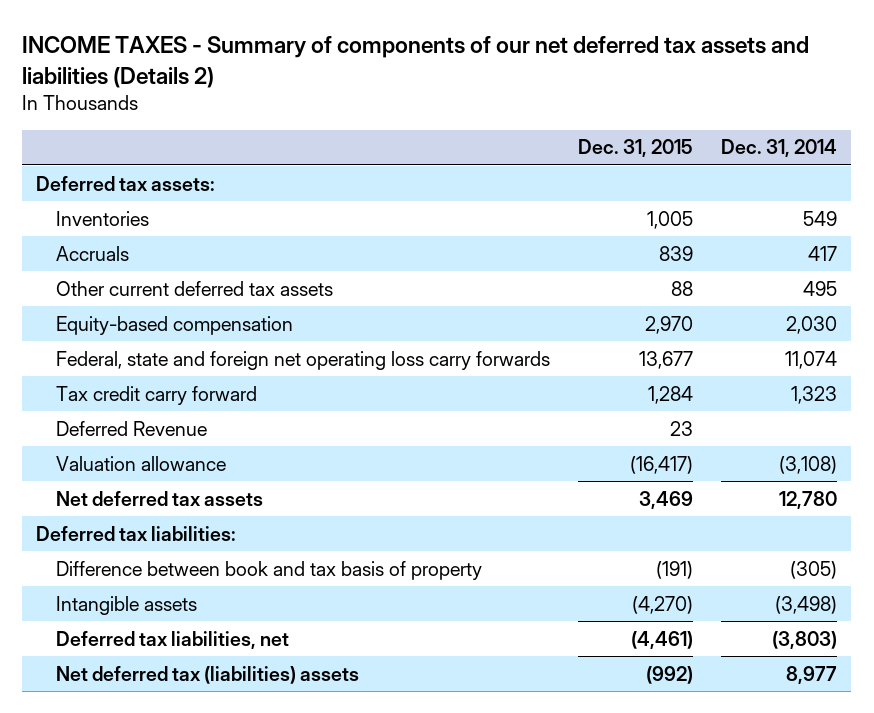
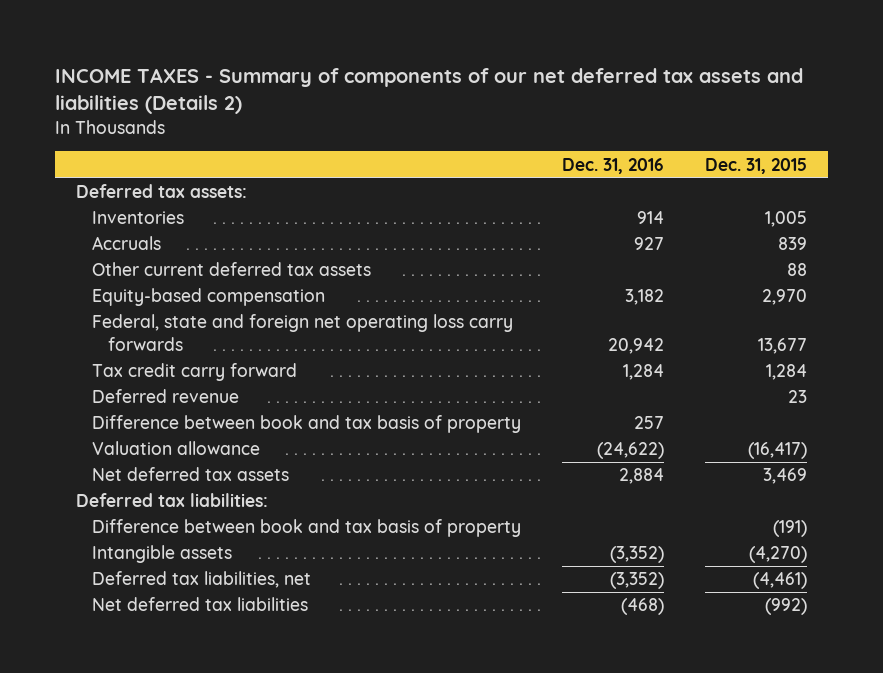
[721,139,838,158] Dec. 31, 2014 -> none
none -> [562,157,665,174] Dec. 31, 2016
[56,420,208,436] Deferred Revenue -> [91,389,239,404] Deferred revenue
none -> [91,415,521,434] Difference between book and tax basis of property
[56,665,360,684] Net deferred tax (liabilities) assets -> [91,597,308,612] Net deferred tax liabilities

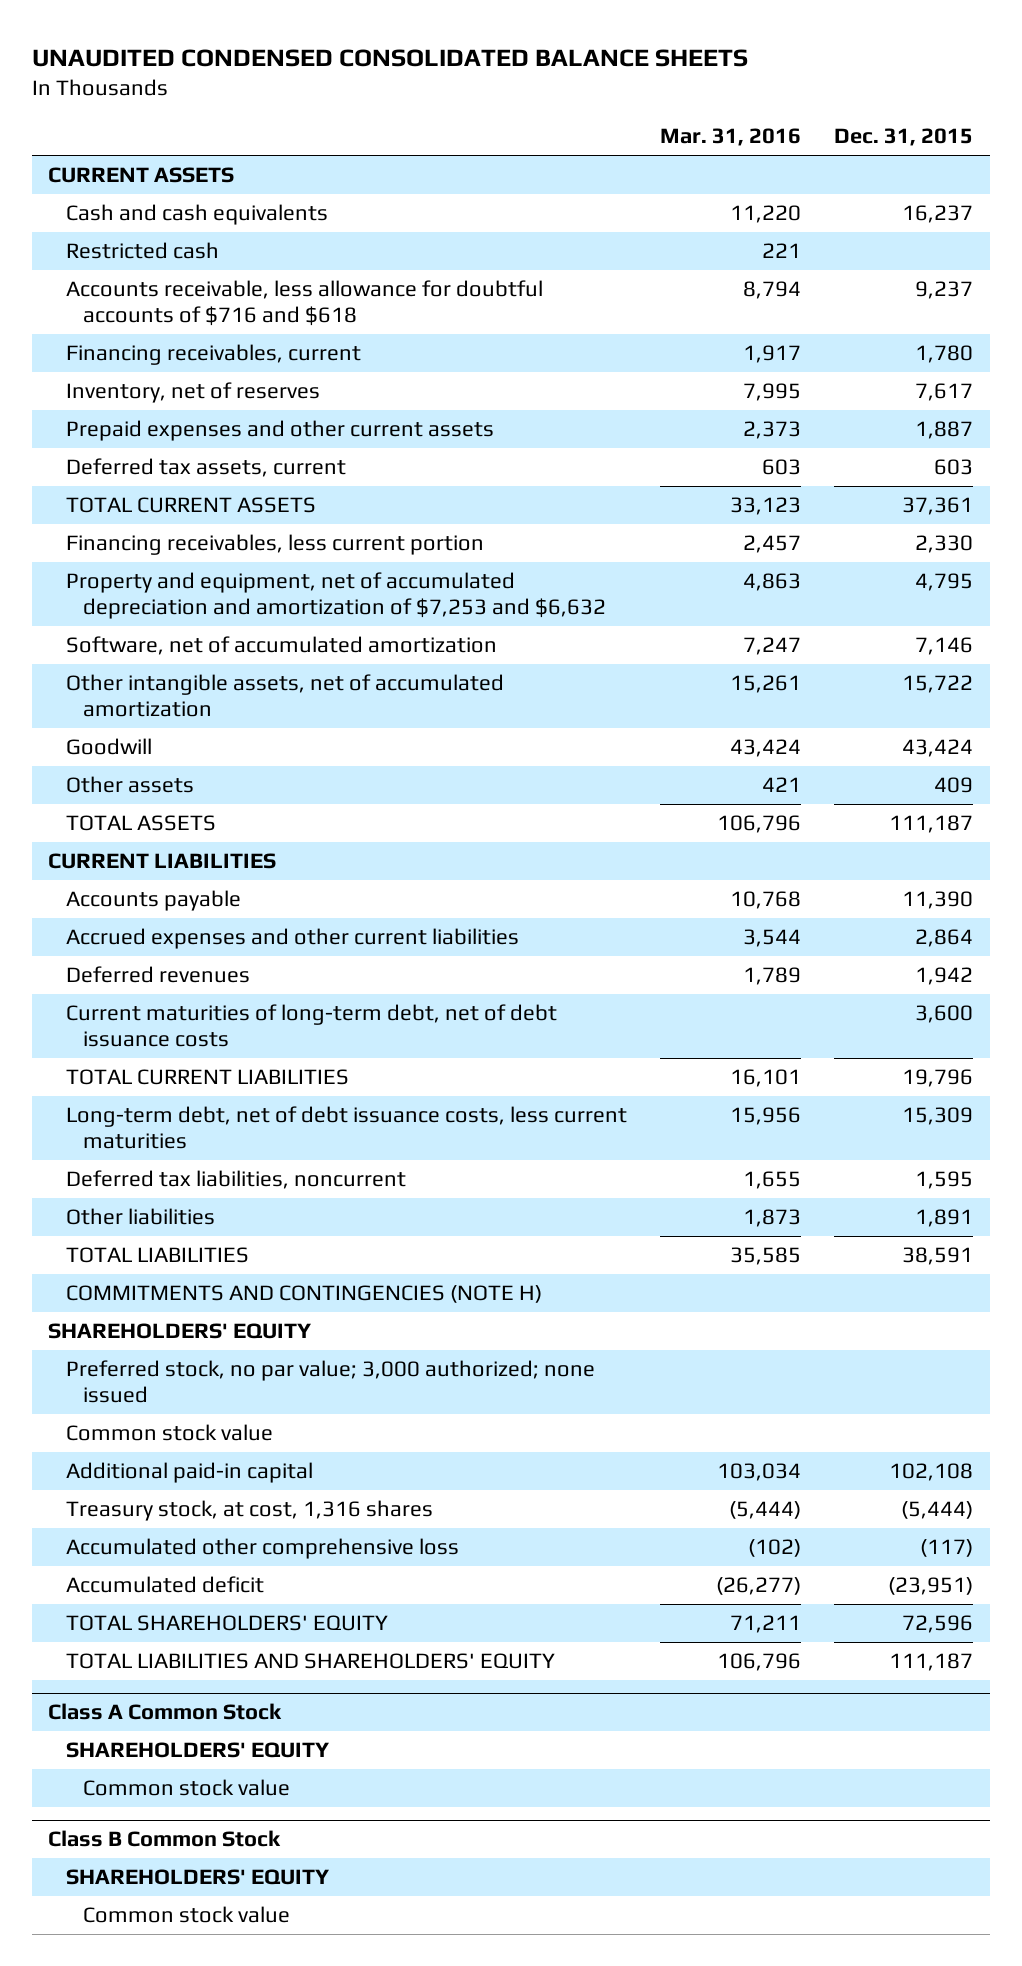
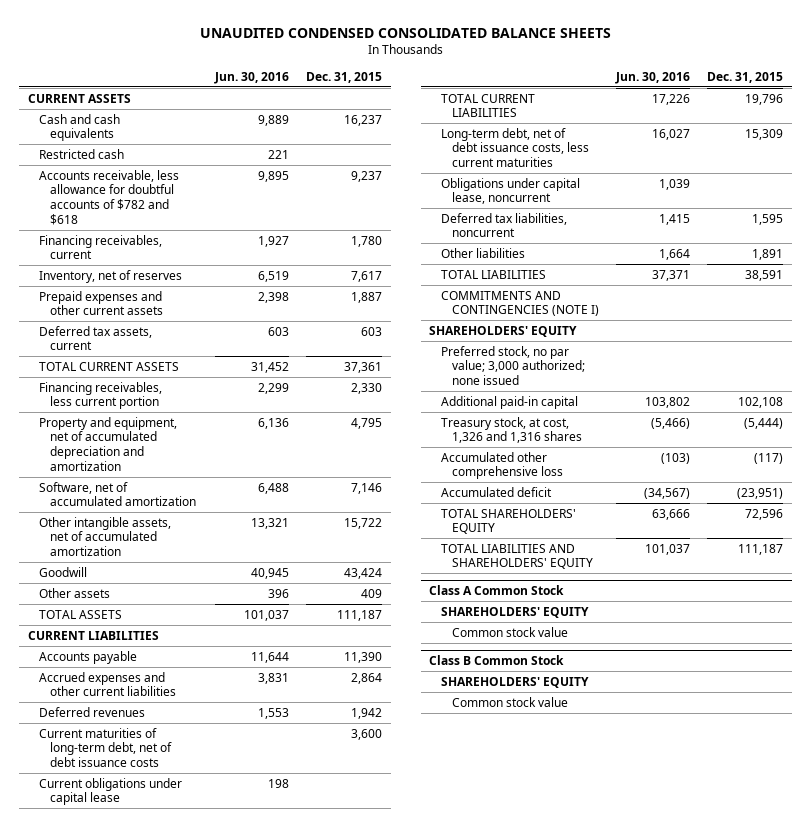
[660,128,802,147] Mar. 31, 2016 -> none
none -> [213,71,289,84] Jun. 30, 2016
[65,280,543,327] Accounts receivable, less allowance for doubtful accounts of $716 and $618 -> [39,169,180,225] Accounts receivable, less allowance for doubtful accounts of $782 and $618
[65,572,607,620] Property and equipment, net of accumulated depreciation and amortization of $7,253 and $6,632 -> [39,416,178,471] Property and equipment, net of accumulated depreciation and amortization
none -> [39,777,183,806] Current obligations under capital lease
none -> [440,177,580,205] Obligations under capital lease, noncurrent
[65,1285,542,1304] COMMITMENTS AND CONTINGENCIES (NOTE H) -> [440,290,599,317] COMMITMENTS AND CONTINGENCIES (NOTE I)
[65,1424,273,1442] Common stock value -> none
[65,1500,433,1522] Treasury stock, at cost, 1,316 shares -> [440,416,582,444] Treasury stock, at cost, 1,326 and 1,316 shares

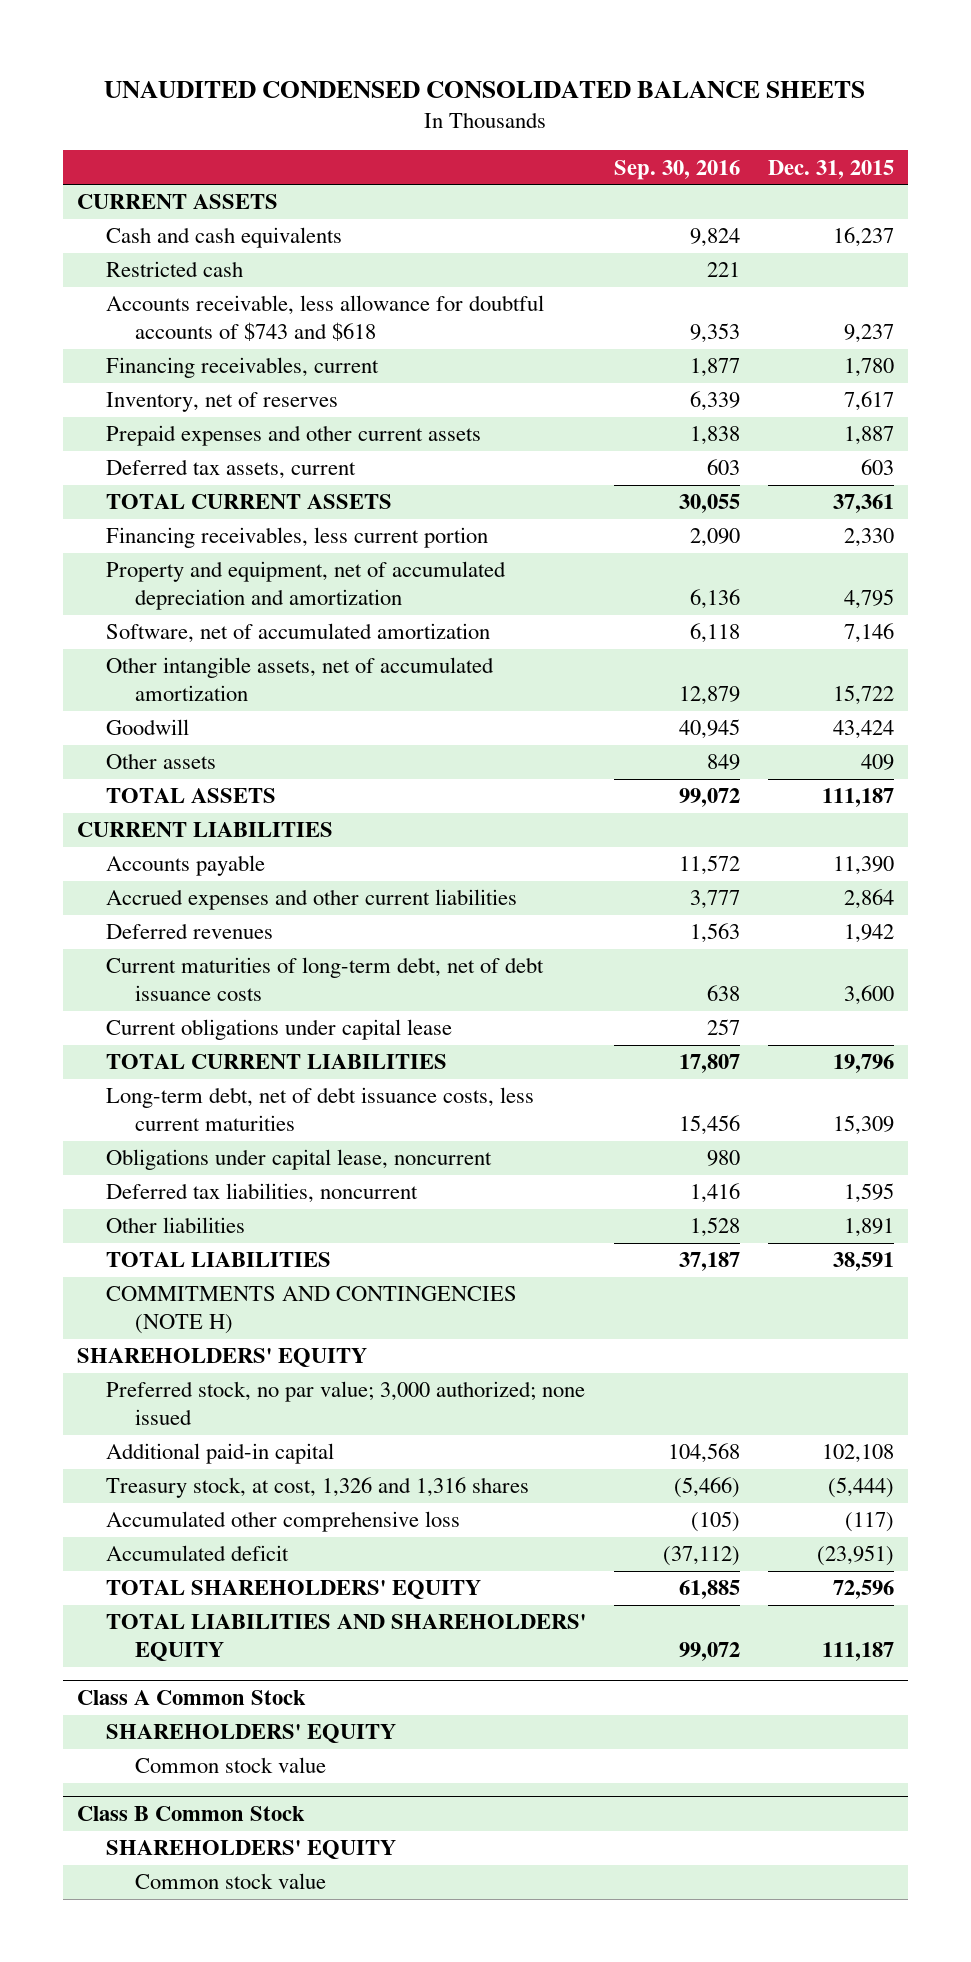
[213,71,289,84] Jun. 30, 2016 -> none
none -> [613,159,740,180] Sep. 30, 2016
[39,169,180,225] Accounts receivable, less allowance for doubtful accounts of $782 and $618 -> [105,295,544,342] Accounts receivable, less allowance for doubtful accounts of $743 and $618
[440,290,599,317] COMMITMENTS AND CONTINGENCIES (NOTE I) -> [105,1286,517,1335] COMMITMENTS AND CONTINGENCIES (NOTE H)

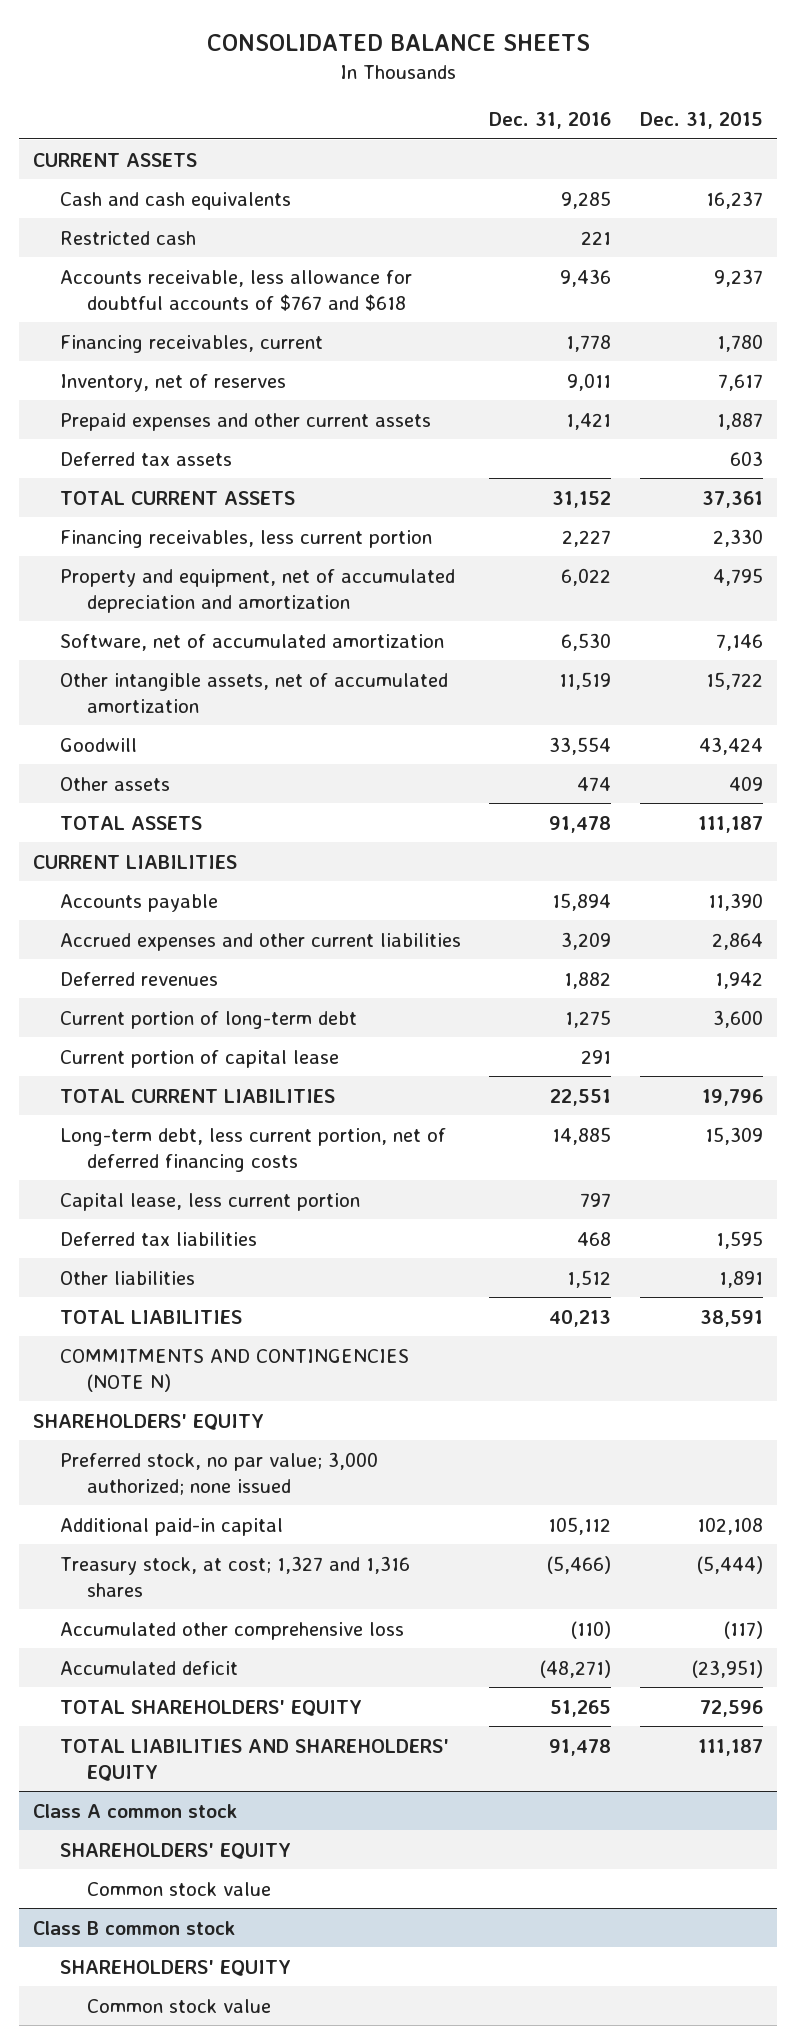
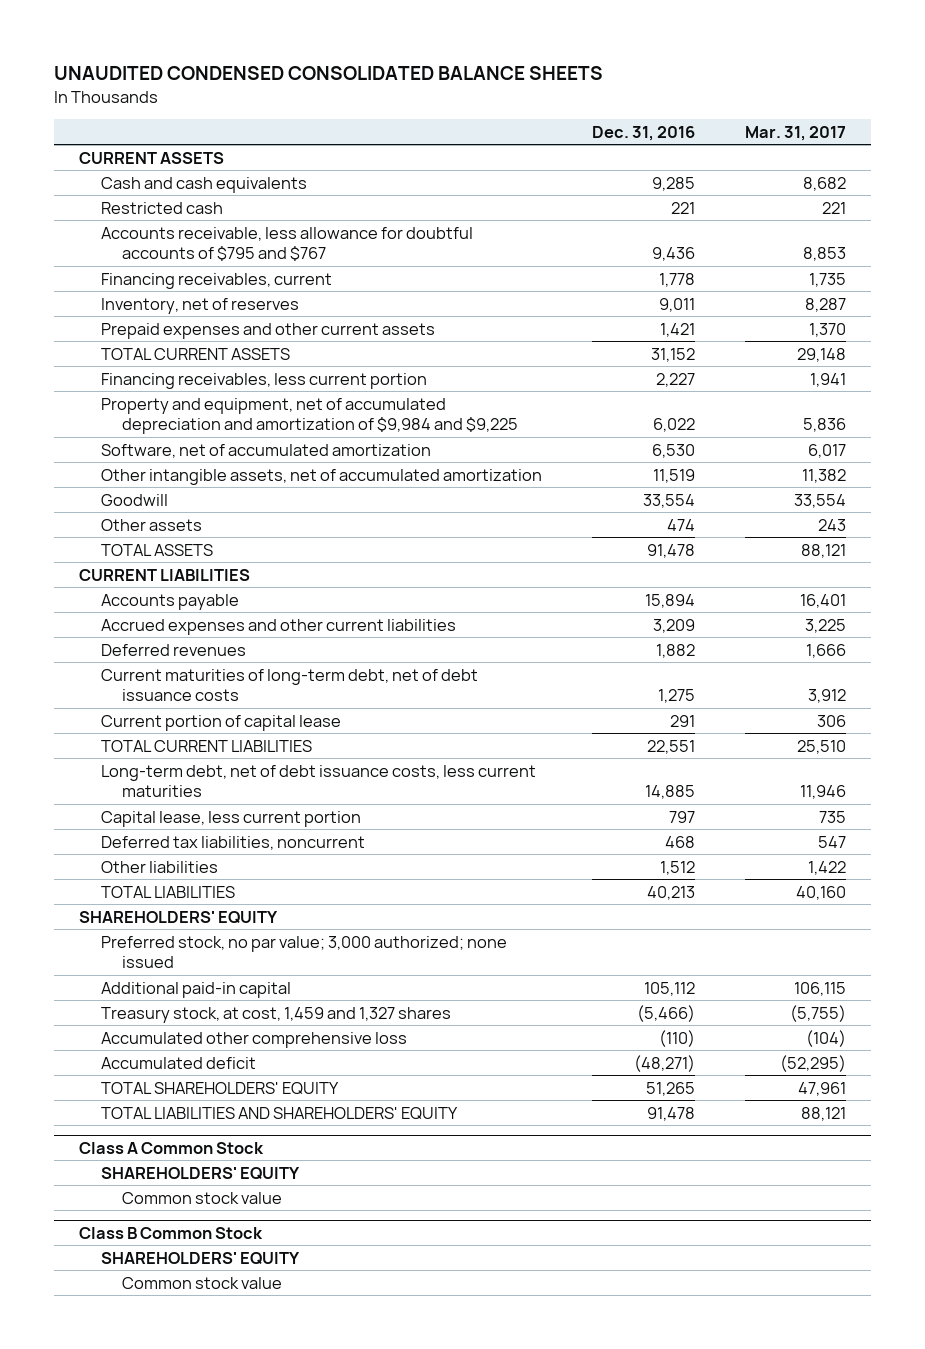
[206,33,590,51] CONSOLIDATED BALANCE SHEETS -> [54,66,604,81] UNAUDITED CONDENSED CONSOLIDATED BALANCE SHEETS
[639,111,763,129] Dec. 31, 2015 -> none
none -> [744,125,846,141] Mar. 31, 2017
[59,269,412,311] Accounts receivable, less allowance for doubtful accounts of $767 and $618 -> [100,226,473,262] Accounts receivable, less allowance for doubtful accounts of $795 and $767
[59,451,232,466] Deferred tax assets -> none
[59,568,455,613] Property and equipment, net of accumulated depreciation and amortization -> [100,397,518,435] Property and equipment, net of accumulated depreciation and amortization of $9,984 and $9,225
[59,1010,357,1029] Current portion of long-term debt -> [100,668,478,702] Current maturities of long-term debt, net of debt issuance costs
[59,1127,446,1172] Long-term debt, less current portion, net of deferred financing costs -> [100,764,536,798] Long-term debt, net of debt issuance costs, less current maturities
[59,1231,257,1246] Deferred tax liabilities -> [100,835,365,850] Deferred tax liabilities, noncurrent
[59,1348,409,1392] COMMITMENTS AND CONTINGENCIES (NOTE N) -> none
[59,1555,410,1597] Treasury stock, at cost; 1,327 and 1,316 shares -> [100,1006,451,1023] Treasury stock, at cost, 1,459 and 1,327 shares
[32,1803,237,1818] Class A common stock -> [79,1142,265,1155] Class A Common Stock
[32,1920,235,1935] Class B common stock -> [79,1227,264,1240] Class B Common Stock

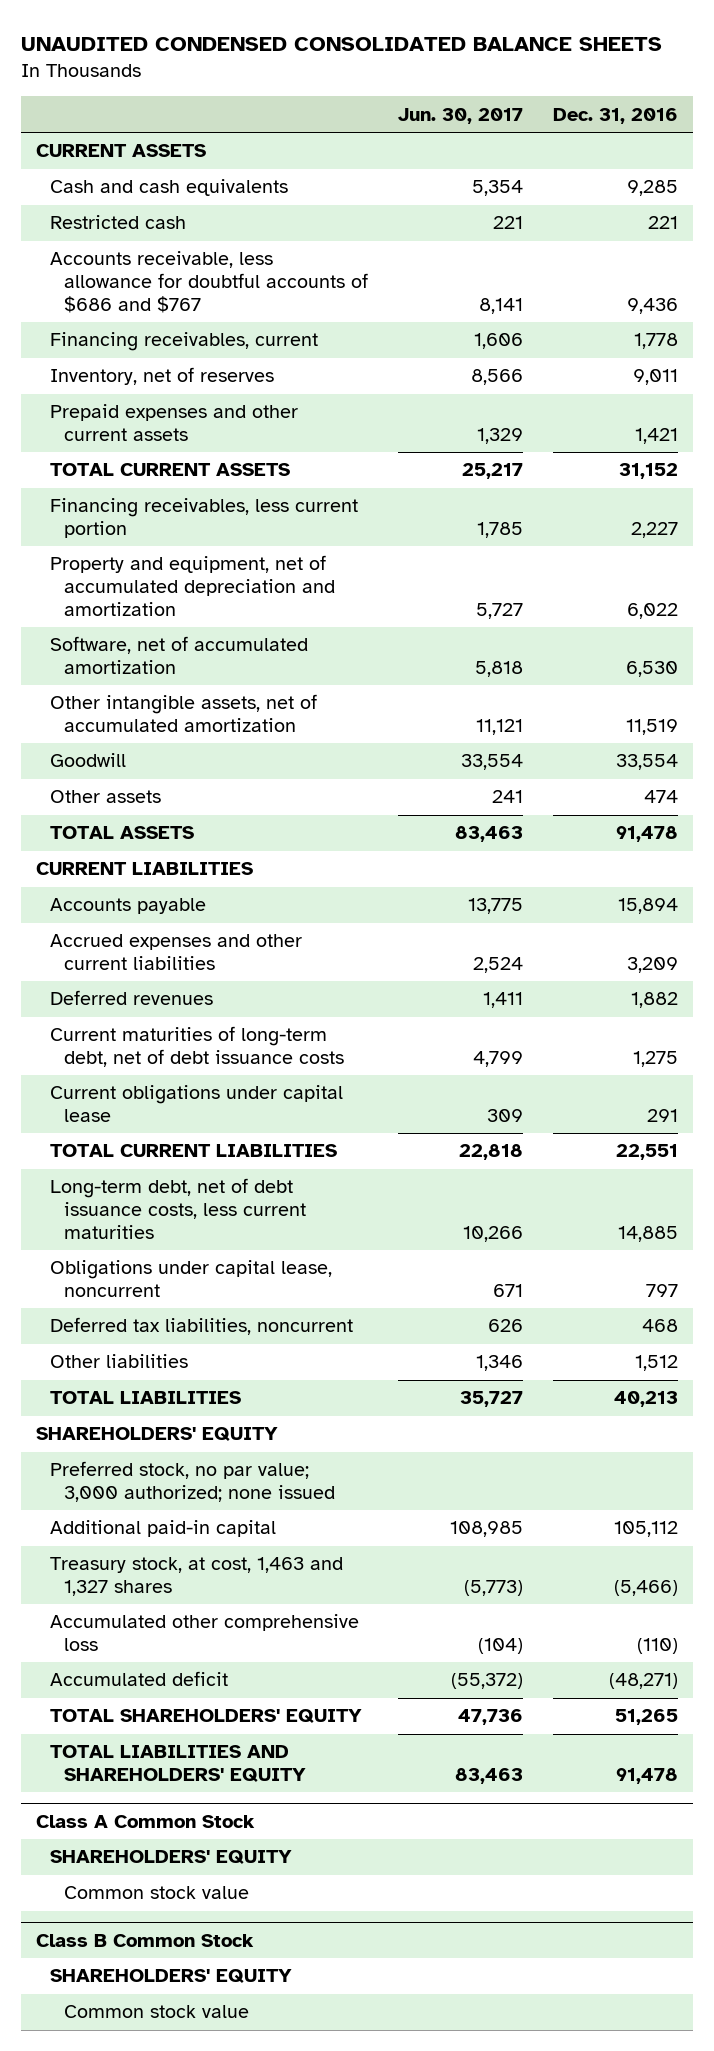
[744,125,846,141] Mar. 31, 2017 -> none
none -> [398,107,524,124] Jun. 30, 2017
[100,226,473,262] Accounts receivable, less allowance for doubtful accounts of $795 and $767 -> [50,251,369,313] Accounts receivable, less allowance for doubtful accounts of $686 and $767
[100,397,518,435] Property and equipment, net of accumulated depreciation and amortization of $9,984 and $9,225 -> [50,555,336,616] Property and equipment, net of accumulated depreciation and amortization
[100,714,341,731] Current portion of capital lease -> [50,1085,344,1123] Current obligations under capital lease
[100,810,361,827] Capital lease, less current portion -> [50,1260,333,1298] Obligations under capital lease, noncurrent
[100,1006,451,1023] Treasury stock, at cost, 1,459 and 1,327 shares -> [50,1557,344,1597] Treasury stock, at cost, 1,463 and 1,327 shares

